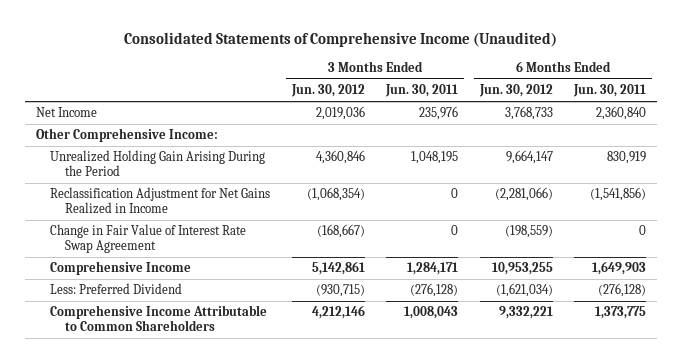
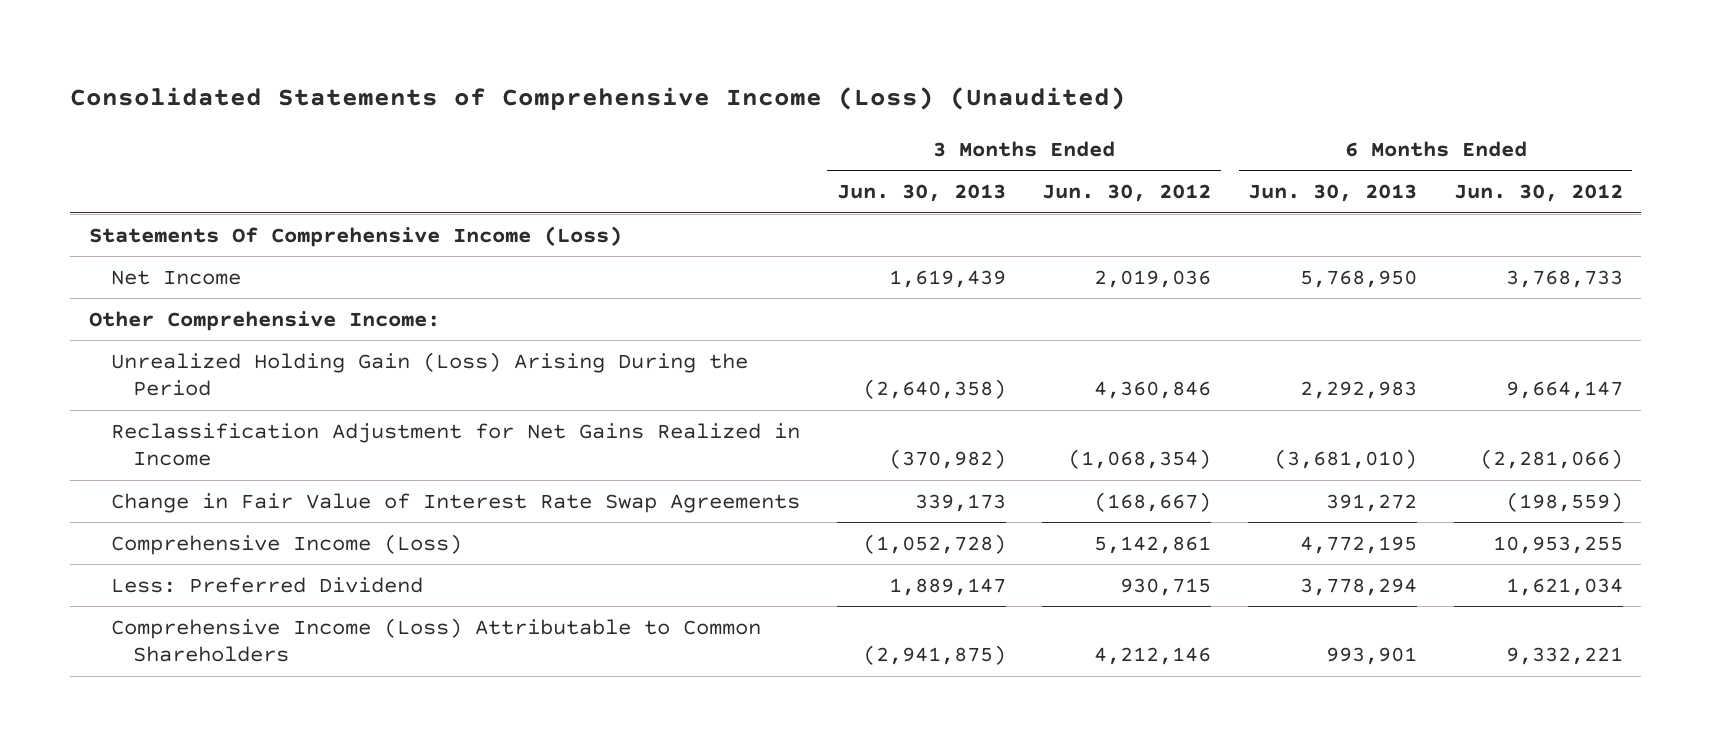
[123,32,557,48] Consolidated Statements of Comprehensive Income (Unaudited) -> [70,87,1127,111] Consolidated Statements of Comprehensive Income (Loss) (Unaudited)
[385,84,459,98] Jun. 30, 2011 -> none
[573,84,647,98] Jun. 30, 2011 -> none
none -> [836,184,1006,203] Jun. 30, 2013
none -> [1248,184,1418,203] Jun. 30, 2013
none -> [88,225,622,247] Statements Of Comprehensive Income (Loss)
[50,150,266,177] Unrealized Holding Gain Arising During the Period -> [110,351,748,397] Unrealized Holding Gain (Loss) Arising During the Period
[50,224,247,254] Change in Fair Value of Interest Rate Swap Agreement -> [110,492,800,513] Change in Fair Value of Interest Rate Swap Agreements
[50,261,192,276] Comprehensive Income -> [110,533,462,555] Comprehensive Income (Loss)
[315,284,365,298] (930,715) -> [1120,577,1212,596] 930,715
[495,283,553,298] (1,621,034) -> [1505,577,1623,596] 1,621,034
[50,305,268,332] Comprehensive Income Attributable to Common Shareholders -> [110,617,761,663] Comprehensive Income (Loss) Attributable to Common Shareholders

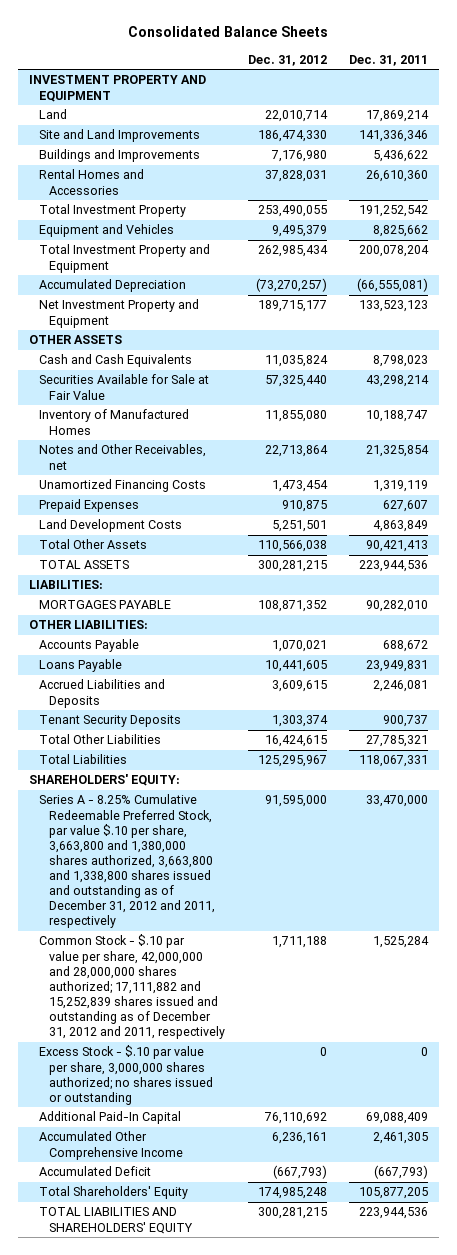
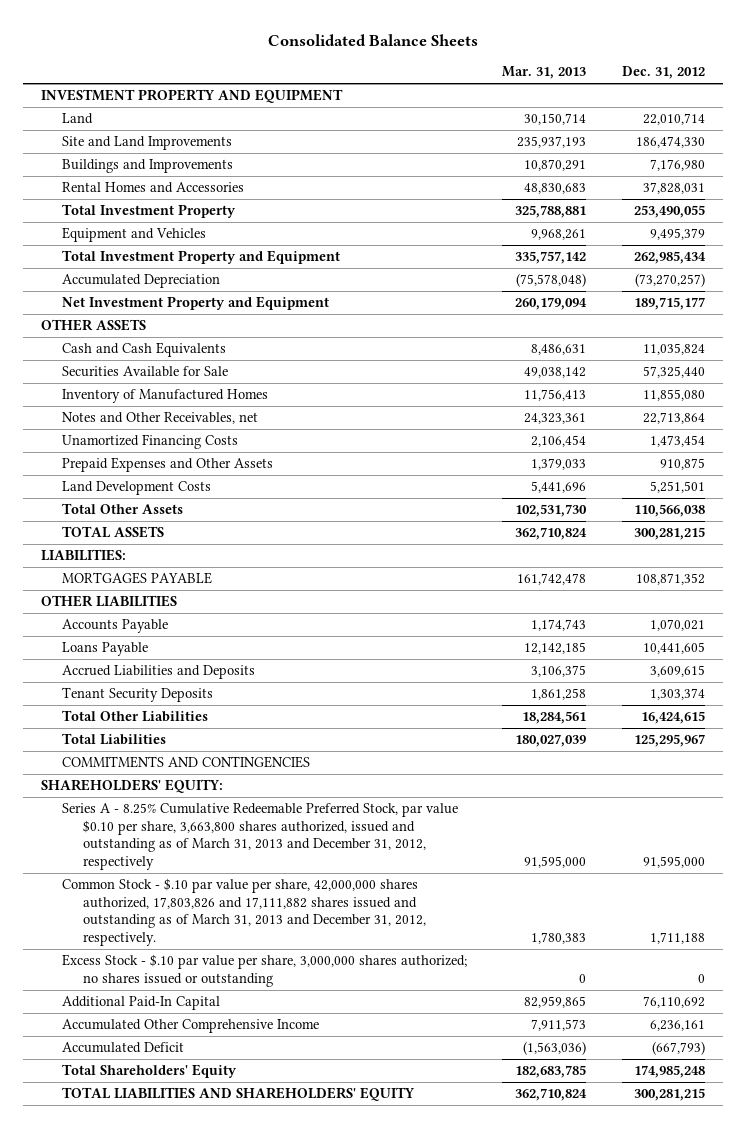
[348,54,428,66] Dec. 31, 2011 -> none
none -> [502,66,587,80] Mar. 31, 2013
[39,374,210,400] Securities Available for Sale at Fair Value -> [61,366,228,378] Securities Available for Sale
[39,499,140,513] Prepaid Expenses -> [61,457,273,473] Prepaid Expenses and Other Assets
[28,620,148,630] OTHER LIABILITIES: -> [41,595,178,608] OTHER LIABILITIES
none -> [61,756,310,769] COMMITMENTS AND CONTINGENCIES
[39,794,216,929] Series A - 8.25% Cumulative Redeemable Preferred Stock, par value $.10 per share, 3,663,800 and 1,380,000 shares authorized, 3,663,800 and 1,338,800 shares issued and outstanding as of December 31, 2012 and 2011, respectively -> [61,803,458,871] Series A - 8.25% Cumulative Redeemable Preferred Stock, par value $0.10 per share, 3,663,800 shares authorized, issued and outstanding as of March 31, 2013 and December 31, 2012, respectively
[39,934,226,1040] Common Stock - $.10 par value per share, 42,000,000 and 28,000,000 shares authorized; 17,111,882 and 15,252,839 shares issued and outstanding as of December 31, 2012 and 2011, respectively -> [61,878,426,947] Common Stock - $.10 par value per share, 42,000,000 shares authorized, 17,803,826 and 17,111,882 shares issued and outstanding as of March 31, 2013 and December 31, 2012, respectively.

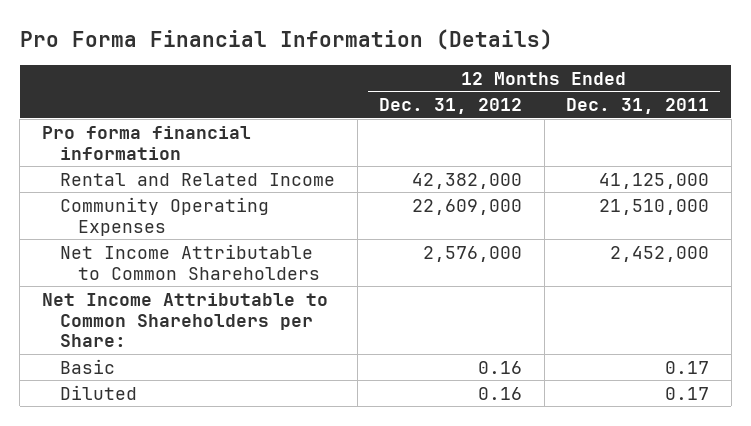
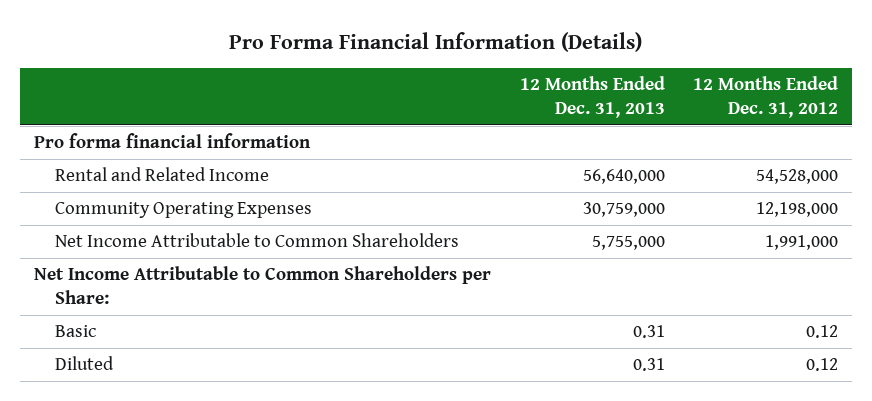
[566,98,710,115] Dec. 31, 2011 -> none
none -> [519,76,665,119] 12 Months Ended Dec. 31, 2013
[412,172,523,189] 42,382,000 -> [756,169,839,185] 54,528,000
[412,198,523,215] 22,609,000 -> [756,202,839,218] 12,198,000
[423,245,523,262] 2,576,000 -> [765,235,839,251] 1,991,000
[478,360,523,374] 0.16 -> [806,325,839,339] 0.12
[478,386,523,400] 0.16 -> [806,358,839,372] 0.12

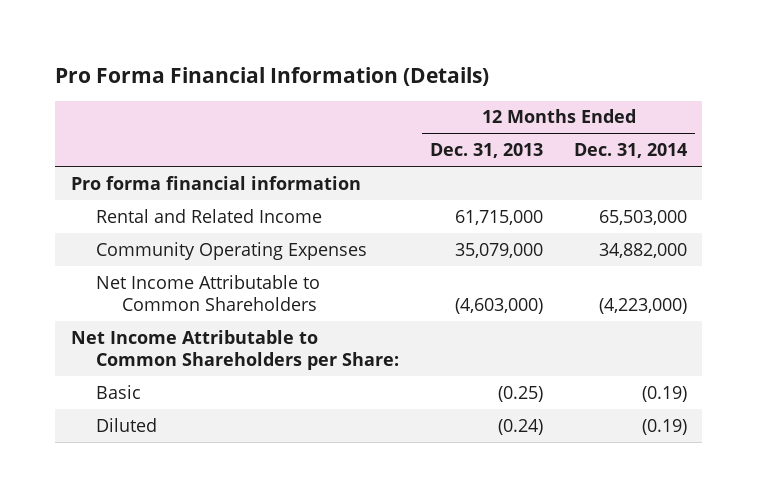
[693,76,839,119] 12 Months Ended Dec. 31, 2012 -> none
none -> [573,143,687,159] Dec. 31, 2014
[582,169,665,185] 56,640,000 -> [455,209,544,225] 61,715,000
[582,202,665,218] 30,759,000 -> [455,242,544,258] 35,079,000
[591,236,665,251] 5,755,000 -> [455,297,544,314] (4,603,000)
[632,325,665,339] 0.31 -> [498,385,544,402] (0.25)
[632,358,665,372] 0.31 -> [498,418,544,435] (0.24)

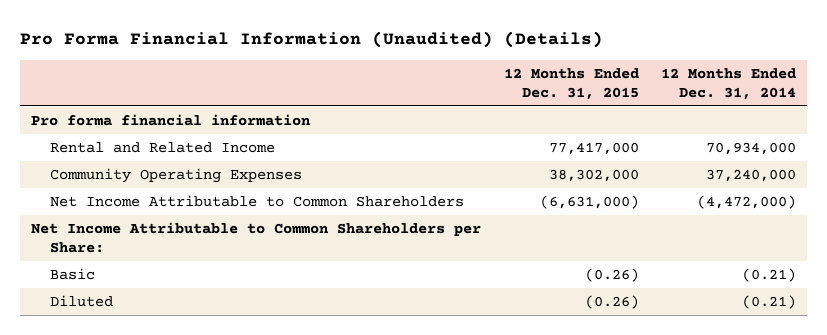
[55,66,490,86] Pro Forma Financial Information (Details) -> [19,31,603,49] Pro Forma Financial Information (Unaudited) (Details)
[430,143,544,159] Dec. 31, 2013 -> none
none -> [503,68,639,100] 12 Months Ended Dec. 31, 2015
[598,209,687,225] 65,503,000 -> [706,142,797,156] 70,934,000
[598,242,687,258] 34,882,000 -> [706,169,797,183] 37,240,000
[598,297,687,314] (4,223,000) -> [697,195,797,210] (4,472,000)
[641,385,687,402] (0.19) -> [742,268,797,283] (0.21)
[641,418,687,435] (0.19) -> [742,295,797,310] (0.21)

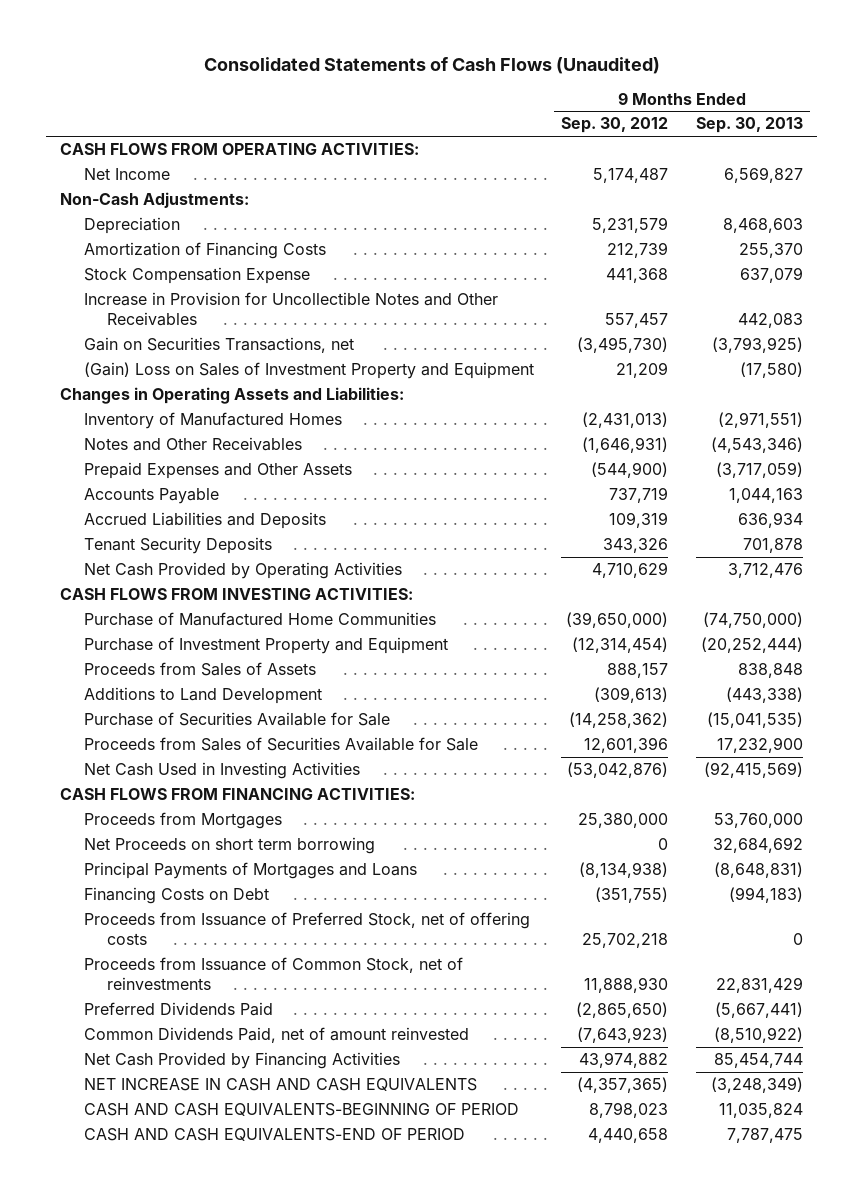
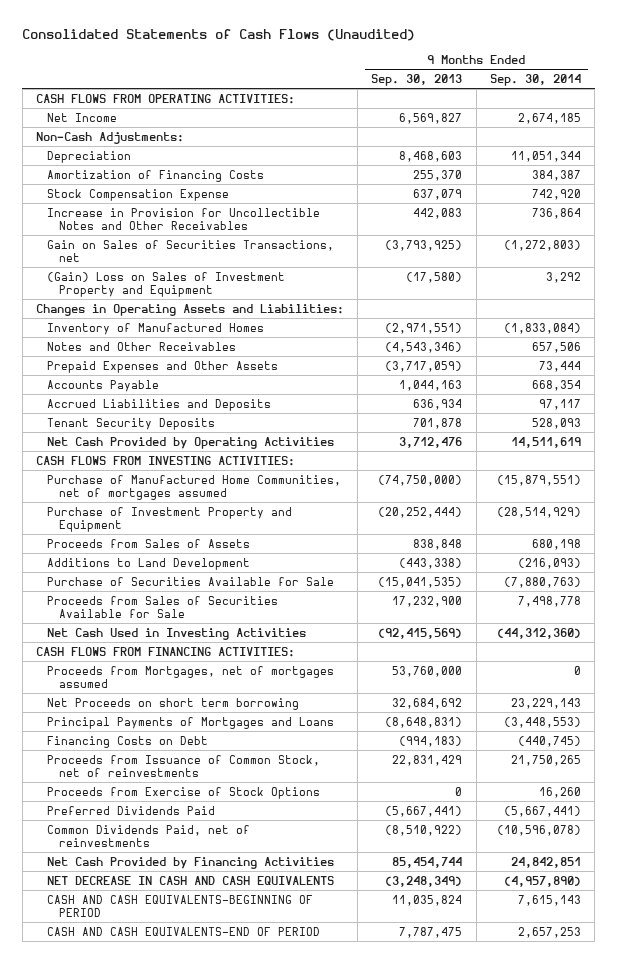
[561,117,669,134] Sep. 30, 2012 -> none
none -> [490,73,582,86] Sep. 30, 2014
[83,337,354,354] Gain on Securities Transactions, net -> [47,239,335,263] Gain on Sales of Securities Transactions, net
[83,612,436,627] Purchase of Manufactured Home Communities -> [47,474,342,501] Purchase of Manufactured Home Communities, net of mortgages assumed
[83,812,282,830] Proceeds from Mortgages -> [47,665,335,689] Proceeds from Mortgages, net of mortgages assumed
[83,912,530,946] Proceeds from Issuance of Preferred Stock, net of offering costs -> none
none -> [47,786,321,799] Proceeds from Exercise of Stock Options
[83,1027,469,1044] Common Dividends Paid, net of amount reinvested -> [47,824,251,848] Common Dividends Paid, net of reinvestments
[83,1078,477,1092] NET INCREASE IN CASH AND CASH EQUIVALENTS -> [47,875,335,885] NET DECREASE IN CASH AND CASH EQUIVALENTS

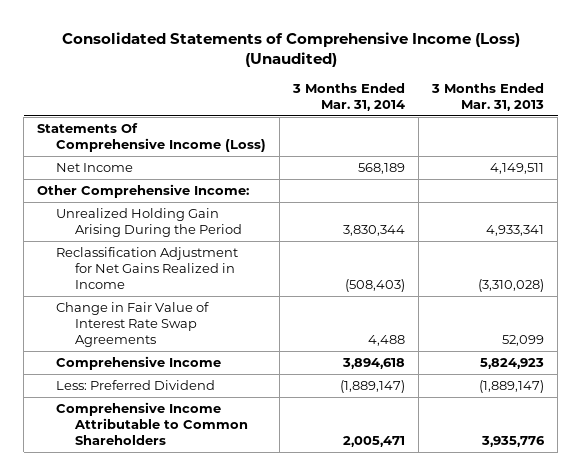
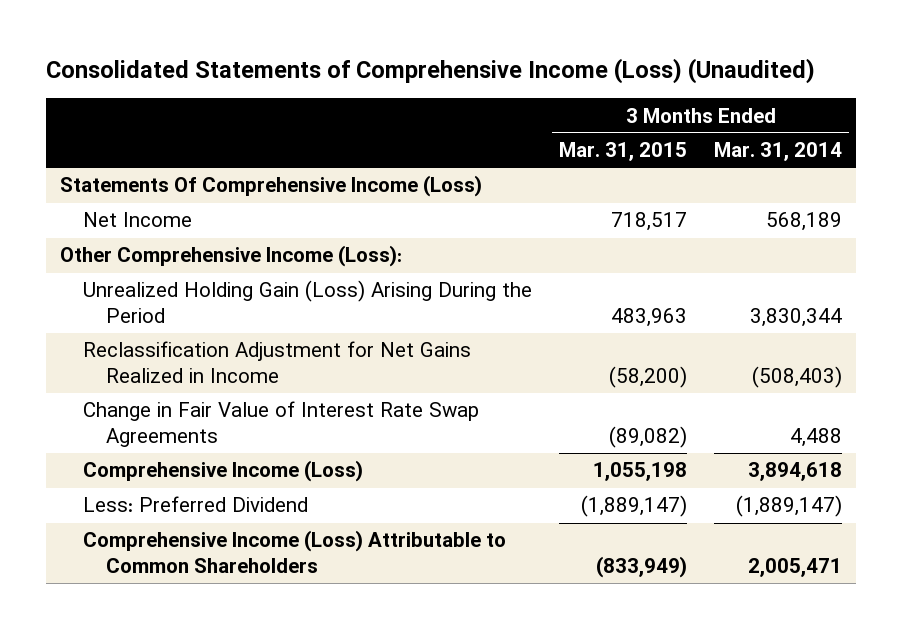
[431,83,545,112] 3 Months Ended Mar. 31, 2013 -> none
none -> [559,142,688,162] Mar. 31, 2015
[37,183,250,198] Other Comprehensive Income: -> [59,245,402,268] Other Comprehensive Income (Loss):
[56,207,243,237] Unrealized Holding Gain Arising During the Period -> [82,280,532,324] Unrealized Holding Gain (Loss) Arising During the Period
[56,355,222,370] Comprehensive Income -> [82,460,363,483] Comprehensive Income (Loss)
[56,401,249,445] Comprehensive Income Attributable to Common Shareholders -> [82,530,506,574] Comprehensive Income (Loss) Attributable to Common Shareholders

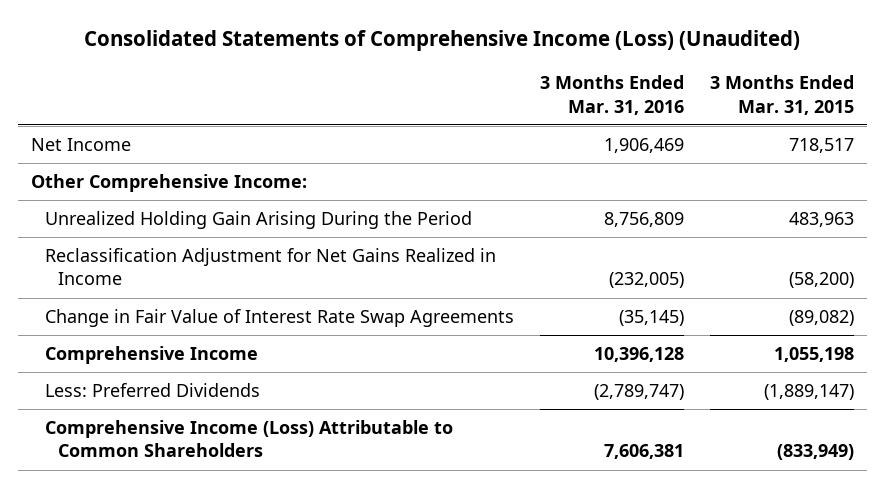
[714,142,843,162] Mar. 31, 2014 -> none
none -> [539,75,684,115] 3 Months Ended Mar. 31, 2016
[59,175,482,198] Statements Of Comprehensive Income (Loss) -> none
[59,245,402,268] Other Comprehensive Income (Loss): -> [31,174,308,193] Other Comprehensive Income:
[82,280,532,324] Unrealized Holding Gain (Loss) Arising During the Period -> [44,211,472,230] Unrealized Holding Gain Arising During the Period
[82,460,363,483] Comprehensive Income (Loss) -> [44,346,258,365] Comprehensive Income
[82,496,308,513] Less: Preferred Dividend -> [44,383,260,398] Less: Preferred Dividends

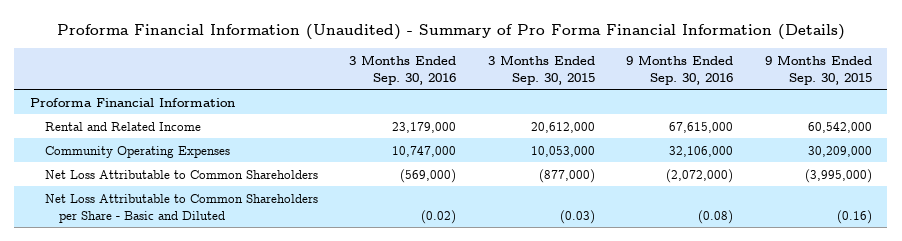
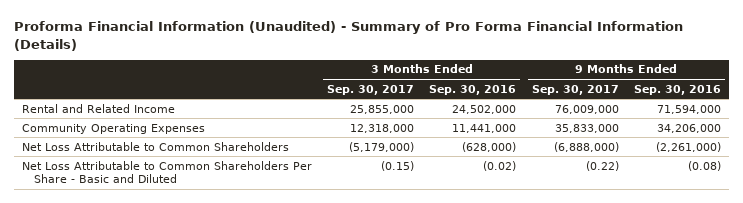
[487,54,595,85] 3 Months Ended Sep. 30, 2015 -> none
[764,54,872,85] 9 Months Ended Sep. 30, 2015 -> none
none -> [327,84,415,95] Sep. 30, 2017
none -> [531,84,619,95] Sep. 30, 2017
[30,97,236,107] Proforma Financial Information -> none
[392,121,457,133] 23,179,000 -> [452,104,517,114] 24,502,000
[669,121,734,133] 67,615,000 -> [657,104,722,114] 71,594,000
[392,145,457,157] 10,747,000 -> [452,123,517,133] 11,441,000
[669,145,734,157] 32,106,000 -> [657,123,722,133] 34,206,000
[400,168,457,183] (569,000) -> [462,141,517,152] (628,000)
[666,168,734,183] (2,072,000) -> [656,141,722,152] (2,261,000)
[44,193,318,223] Net Loss Attributable to Common Shareholders per Share - Basic and Diluted -> [21,160,312,184] Net Loss Attributable to Common Shareholders Per Share - Basic and Diluted

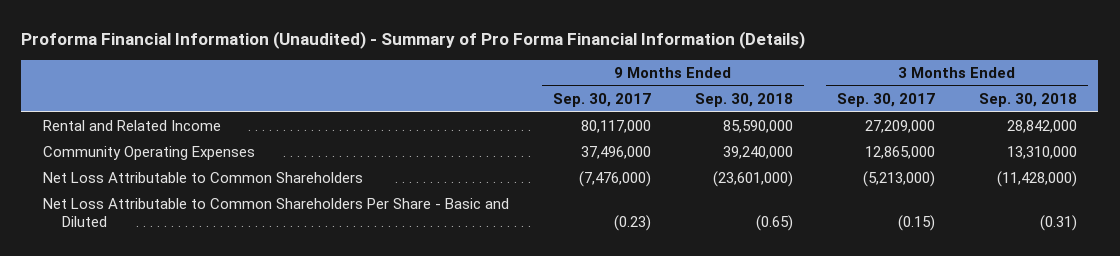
[429,84,517,95] Sep. 30, 2016 -> none
[634,84,722,95] Sep. 30, 2016 -> none
none -> [694,93,793,108] Sep. 30, 2018
none -> [978,93,1077,108] Sep. 30, 2018
[350,104,415,114] 25,855,000 -> [864,120,935,134] 27,209,000
[554,104,619,114] 76,009,000 -> [581,120,652,134] 80,117,000
[350,123,415,133] 12,318,000 -> [864,146,935,160] 12,865,000
[554,123,619,133] 35,833,000 -> [581,146,652,160] 37,496,000
[349,141,415,152] (5,179,000) -> [862,171,935,188] (5,213,000)
[553,141,619,152] (6,888,000) -> [579,171,652,188] (7,476,000)
[585,160,619,171] (0.22) -> [614,214,652,231] (0.23)

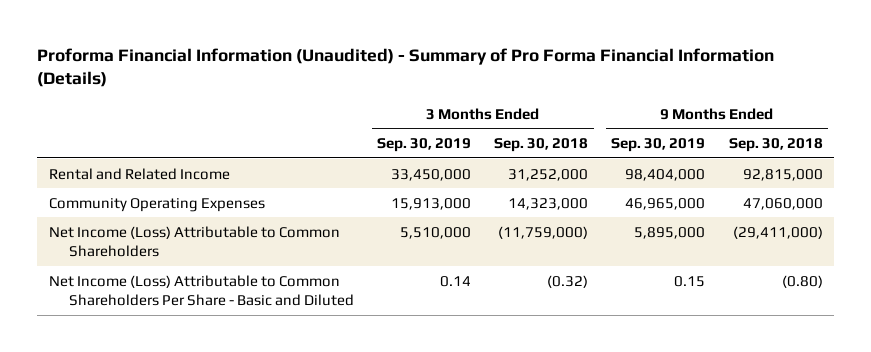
[553,93,652,108] Sep. 30, 2017 -> none
[836,93,935,108] Sep. 30, 2017 -> none
none -> [377,137,472,152] Sep. 30, 2019
none -> [611,137,706,152] Sep. 30, 2019
[722,120,793,134] 85,590,000 -> [742,168,823,181] 92,815,000
[1006,120,1077,134] 28,842,000 -> [508,168,589,181] 31,252,000
[722,146,793,160] 39,240,000 -> [742,197,823,210] 47,060,000
[1006,146,1077,160] 13,310,000 -> [508,197,589,210] 14,323,000
[43,172,364,184] Net Loss Attributable to Common Shareholders -> [48,225,340,258] Net Income (Loss) Attributable to Common Shareholders
[712,171,793,188] (23,601,000) -> [732,225,823,239] (29,411,000)
[996,171,1077,188] (11,428,000) -> [498,225,589,239] (11,759,000)
[43,198,510,227] Net Loss Attributable to Common Shareholders Per Share - Basic and Diluted -> [48,274,355,307] Net Income (Loss) Attributable to Common Shareholders Per Share - Basic and Diluted
[755,214,793,231] (0.65) -> [781,274,823,288] (0.80)
[1039,214,1077,231] (0.31) -> [547,274,589,288] (0.32)

